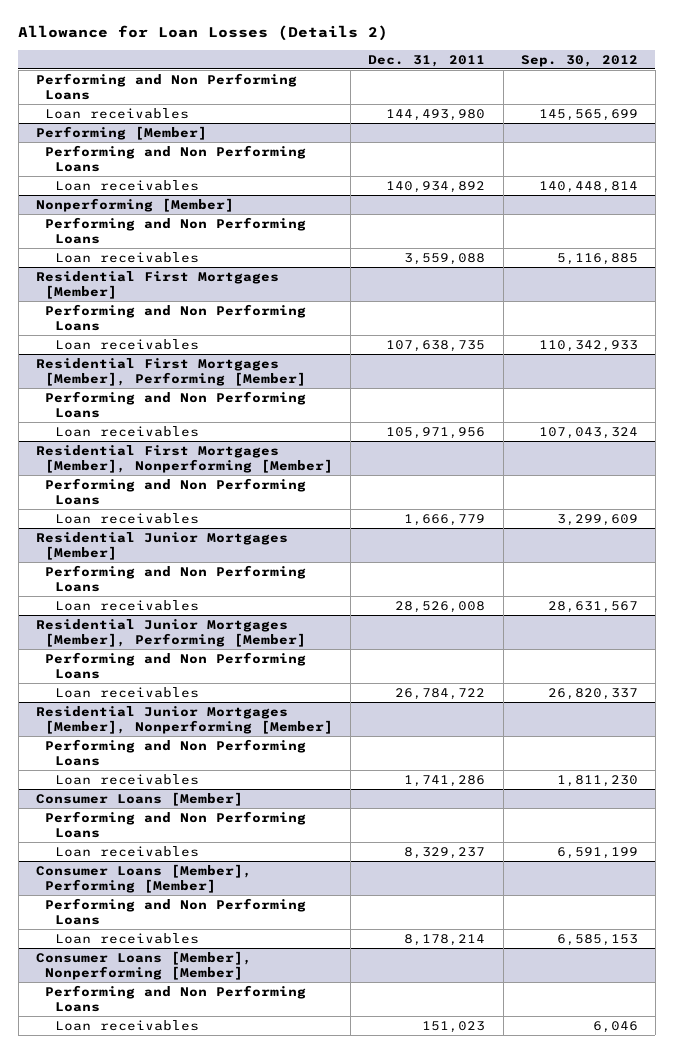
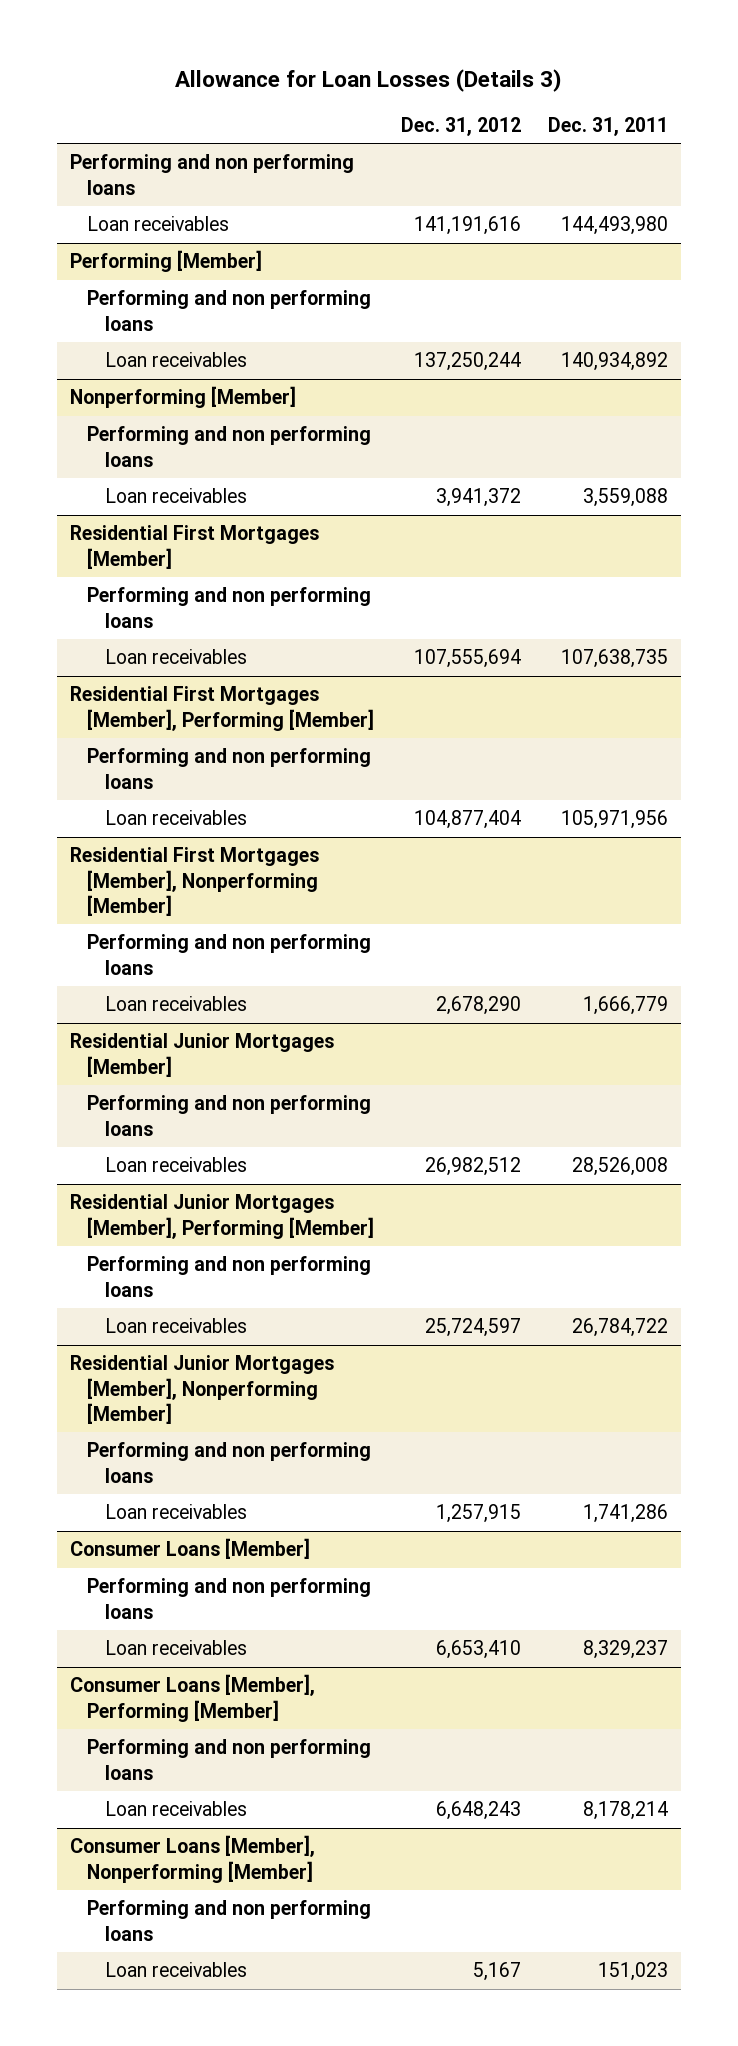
[18,25,389,42] Allowance for Loan Losses (Details 2) -> [174,68,562,92] Allowance for Loan Losses (Details 3)
[520,54,638,67] Sep. 30, 2012 -> none
none -> [400,116,521,136] Dec. 31, 2012
[35,72,297,100] Performing and Non Performing Loans -> [70,154,355,195] Performing and non performing loans
[45,144,307,172] Performing and Non Performing Loans -> [87,290,372,331] Performing and non performing loans
[45,216,307,244] Performing and Non Performing Loans -> [87,426,372,467] Performing and non performing loans
[45,303,307,331] Performing and Non Performing Loans -> [87,587,372,628] Performing and non performing loans
[45,390,307,418] Performing and Non Performing Loans -> [87,748,372,789] Performing and non performing loans
[45,477,307,505] Performing and Non Performing Loans -> [87,934,372,975] Performing and non performing loans
[45,564,307,592] Performing and Non Performing Loans -> [87,1095,372,1136] Performing and non performing loans
[45,651,307,679] Performing and Non Performing Loans -> [87,1256,372,1297] Performing and non performing loans
[45,738,307,766] Performing and Non Performing Loans -> [87,1442,372,1483] Performing and non performing loans
[45,810,307,838] Performing and Non Performing Loans -> [87,1578,372,1619] Performing and non performing loans
[45,897,307,925] Performing and Non Performing Loans -> [87,1739,372,1780] Performing and non performing loans
[45,984,307,1012] Performing and Non Performing Loans -> [87,1900,372,1941] Performing and non performing loans

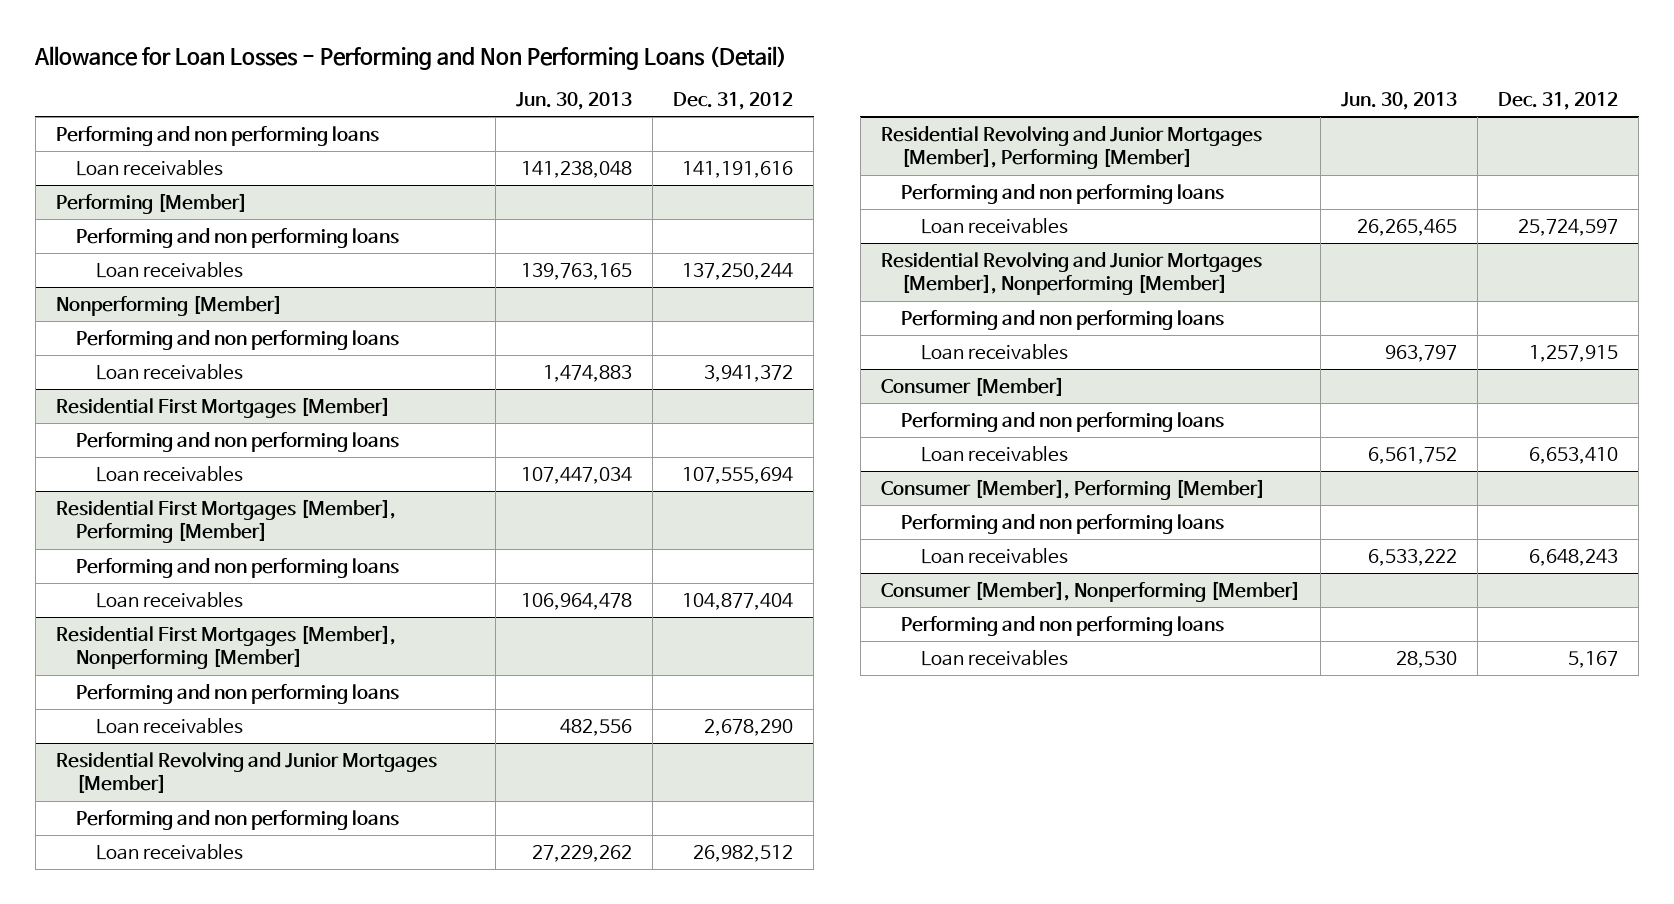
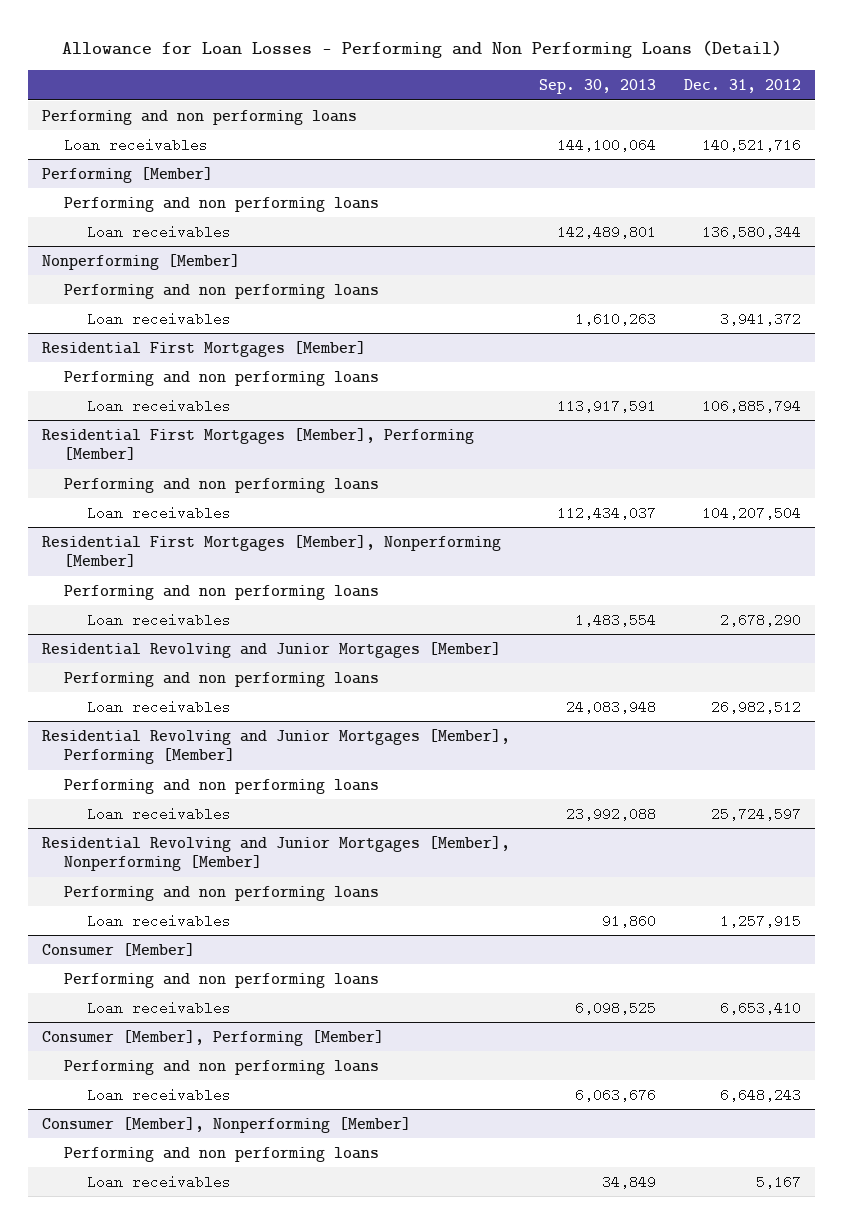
[515,92,632,111] Jun. 30, 2013 -> none
none -> [538,79,656,95] Sep. 30, 2013
[681,160,793,178] 141,191,616 -> [702,137,802,152] 140,521,716
[681,262,793,280] 137,250,244 -> [702,224,802,239] 136,580,344
[681,466,793,484] 107,555,694 -> [702,398,802,413] 106,885,794
[681,592,793,610] 104,877,404 -> [702,505,802,520] 104,207,504

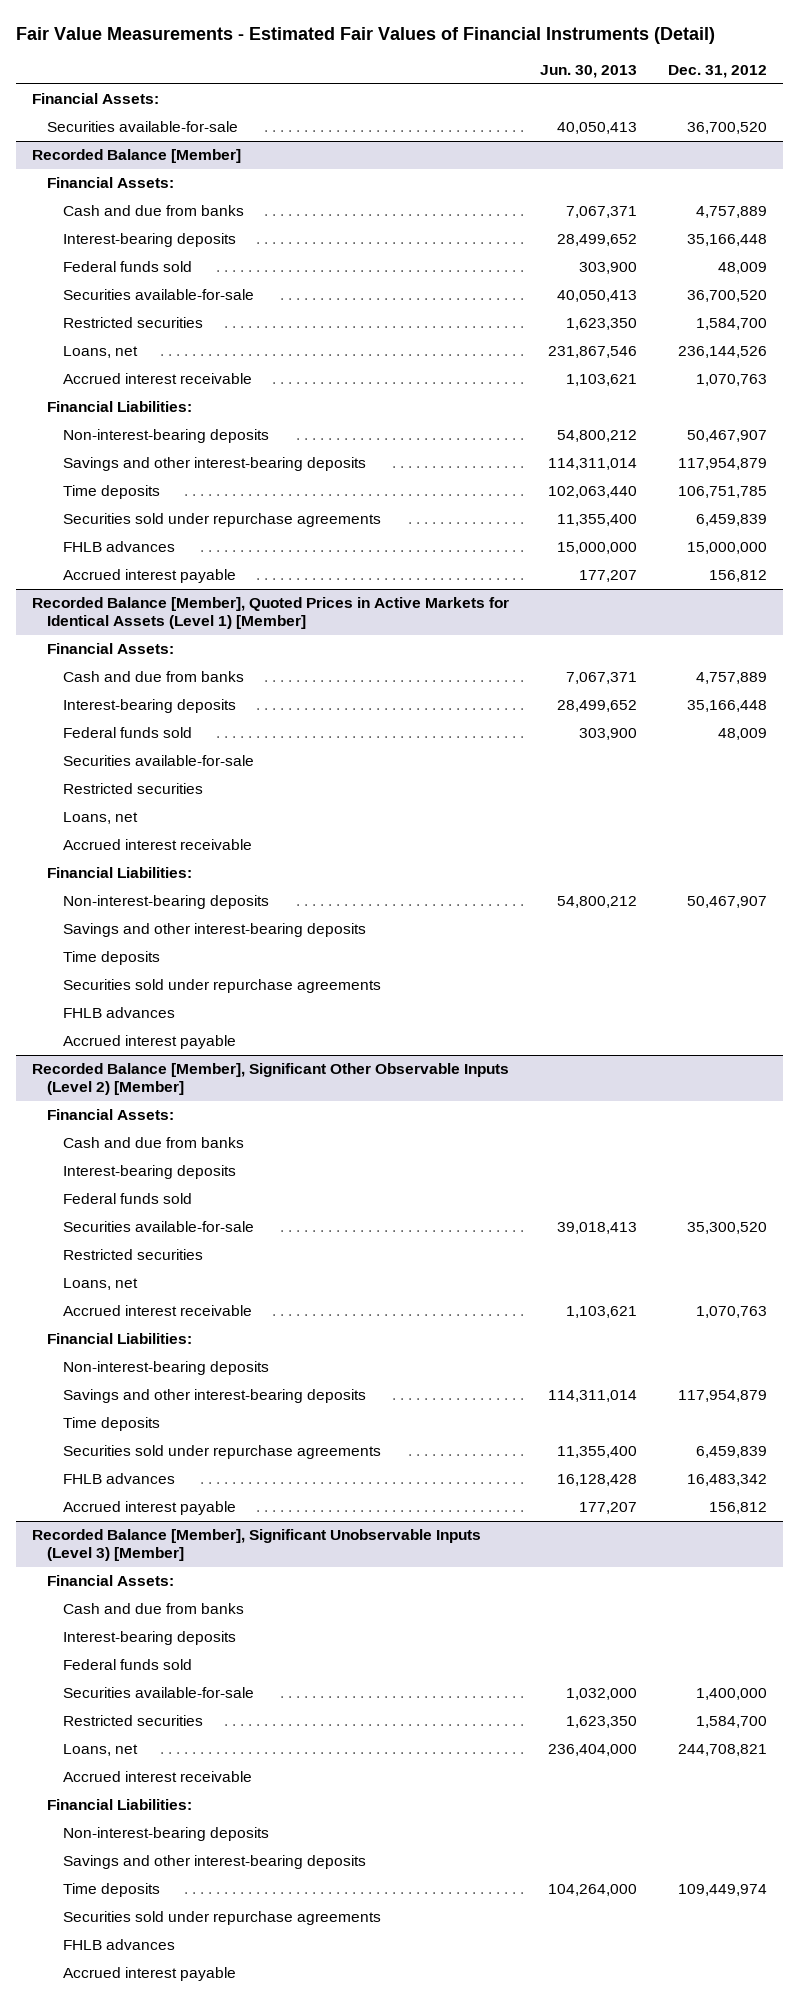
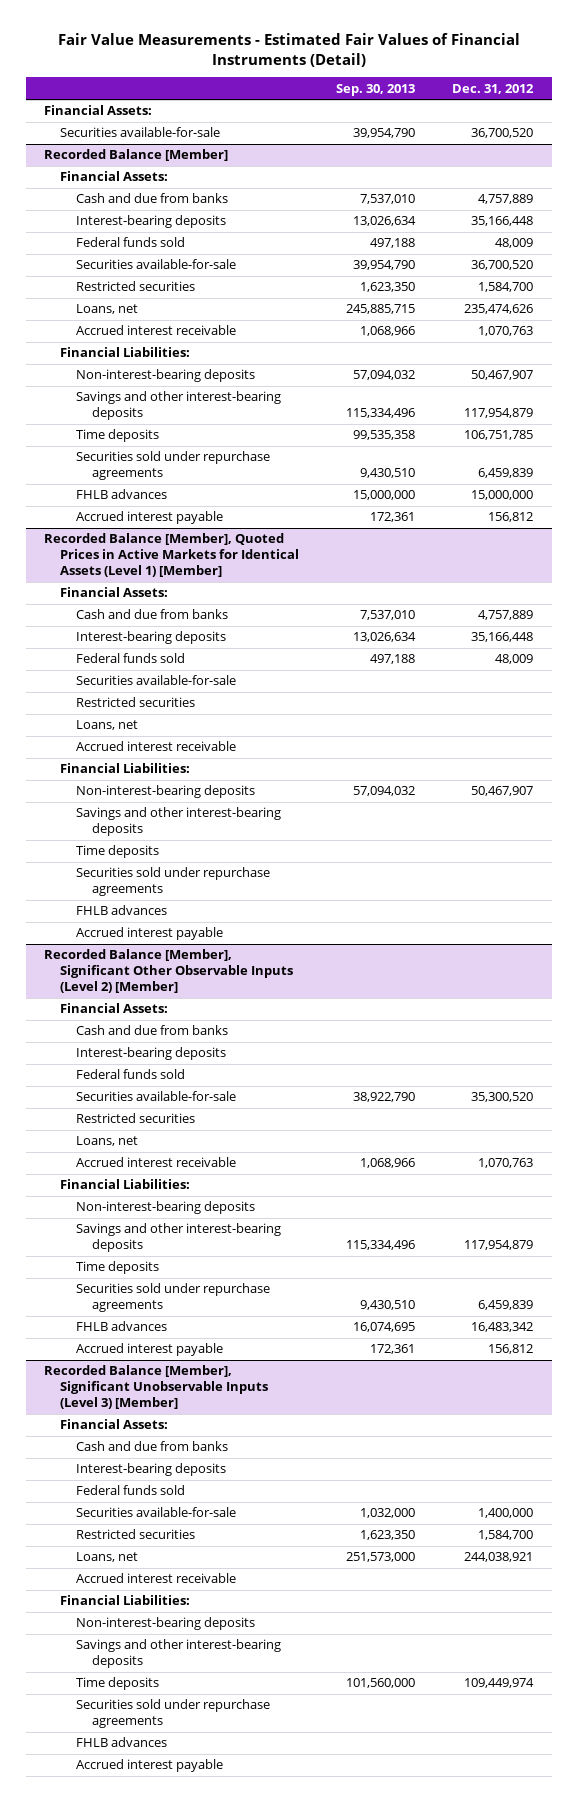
[540,64,638,78] Jun. 30, 2013 -> none
none -> [336,83,416,96] Sep. 30, 2013
[678,346,768,359] 236,144,526 -> [464,304,534,315] 235,474,626
[678,1744,768,1757] 244,708,821 -> [464,1552,534,1563] 244,038,921

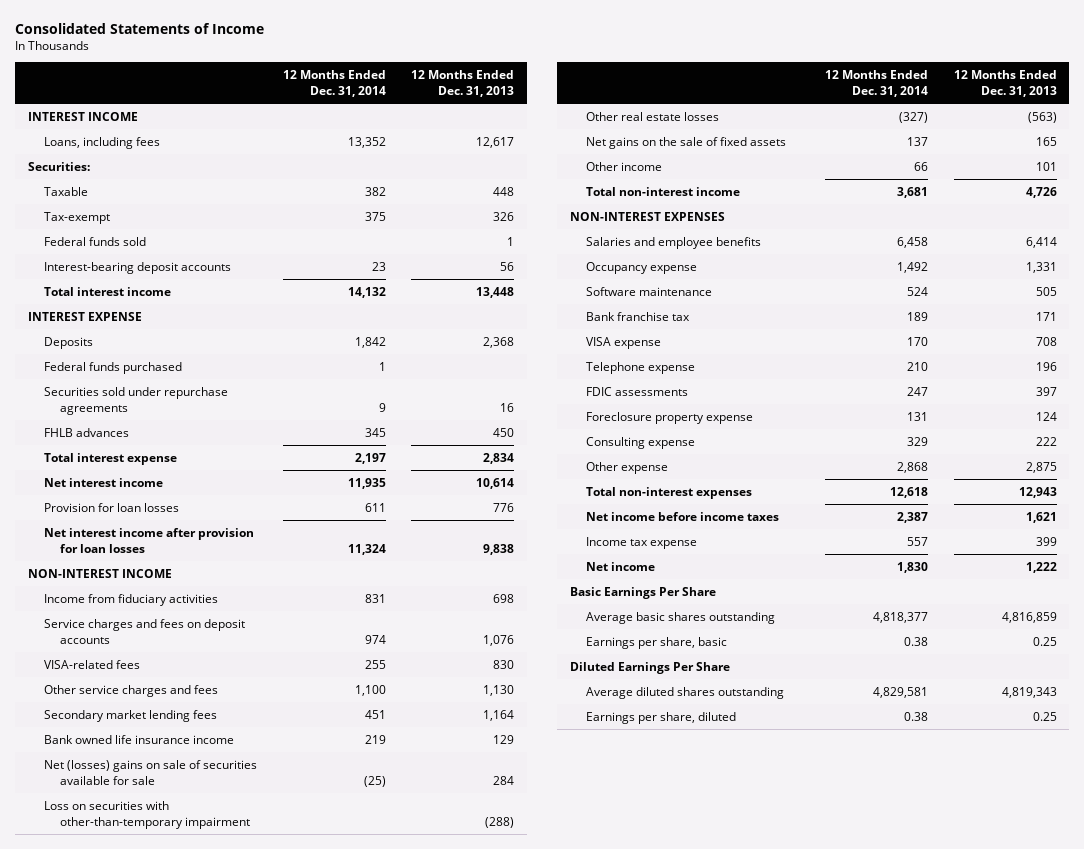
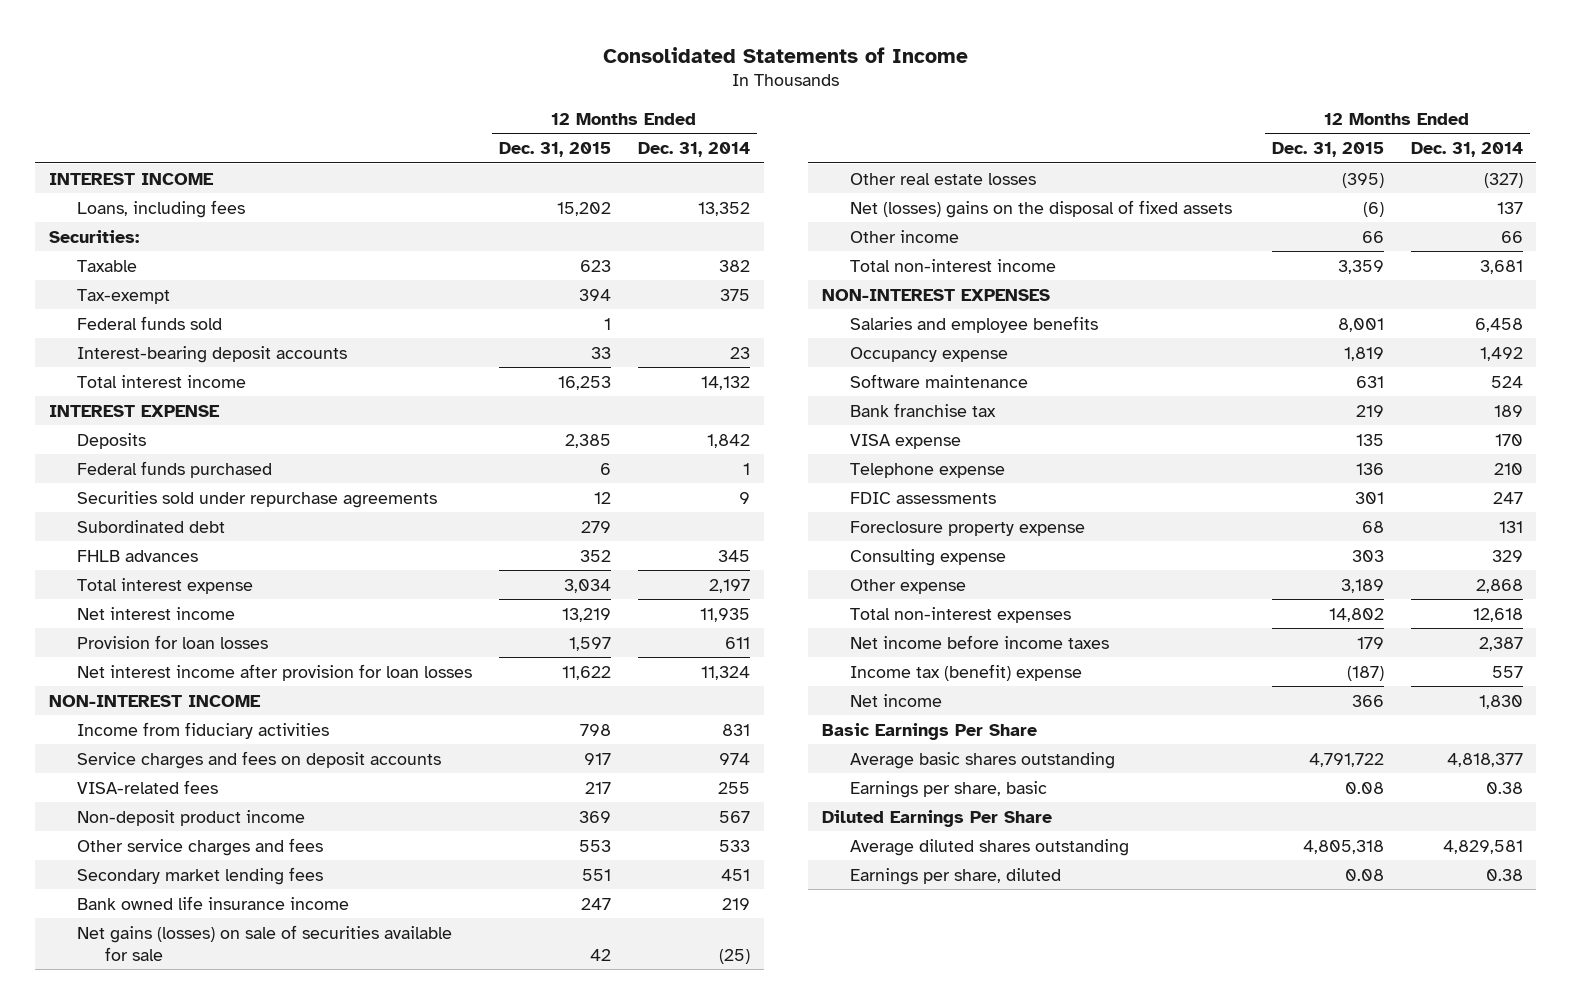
[411,70,515,98] 12 Months Ended Dec. 31, 2013 -> none
none -> [498,142,611,158] Dec. 31, 2015
none -> [76,519,225,533] Subordinated debt
none -> [76,809,305,826] Non-deposit product income
[354,684,386,696] 1,100 -> [719,839,751,852] 533
[44,800,251,829] Loss on securities with other-than-temporary impairment -> none
[44,759,258,785] Net (losses) gains on sale of securities available for sale -> [76,924,452,961] Net gains (losses) on sale of securities available for sale
[586,136,787,149] Net gains on the sale of fixed assets -> [849,199,1232,218] Net (losses) gains on the disposal of fixed assets
[586,536,698,549] Income tax expense -> [849,663,1082,681] Income tax (benefit) expense

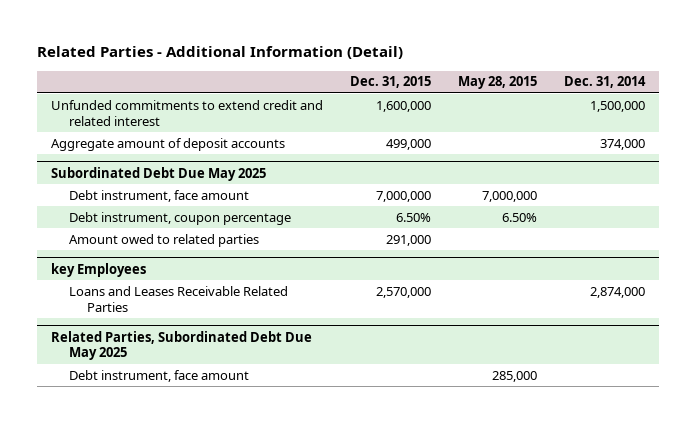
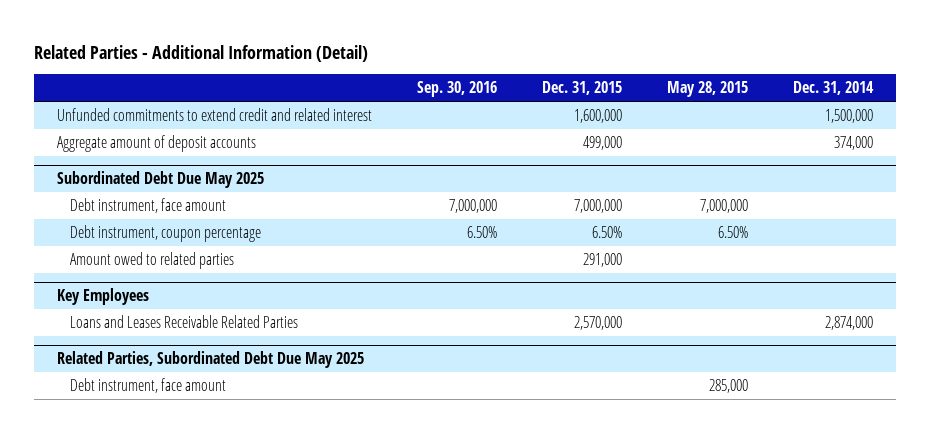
none -> [416,81,497,98] Sep. 30, 2016
[50,262,146,277] key Employees -> [56,288,149,306] Key Employees

